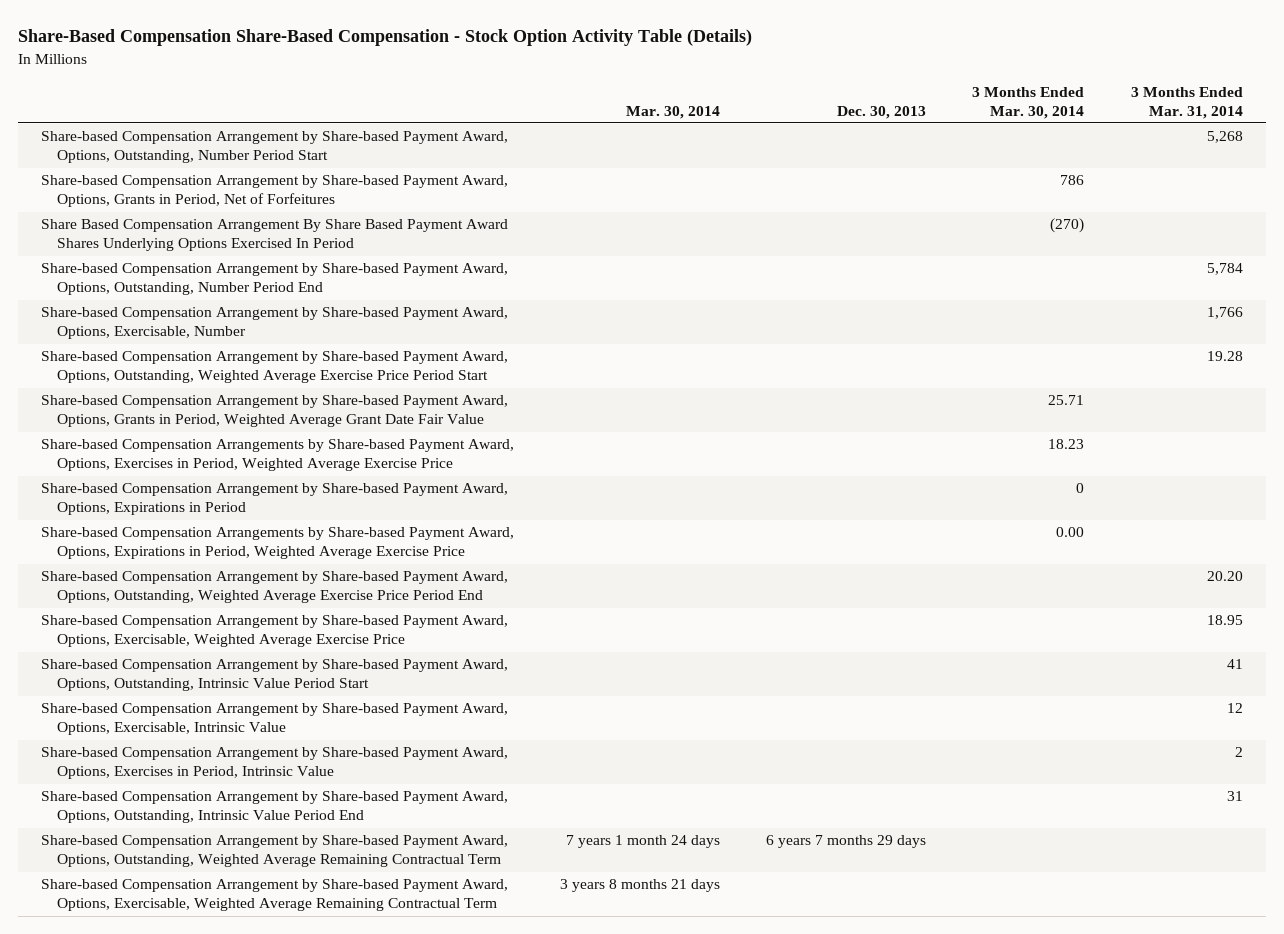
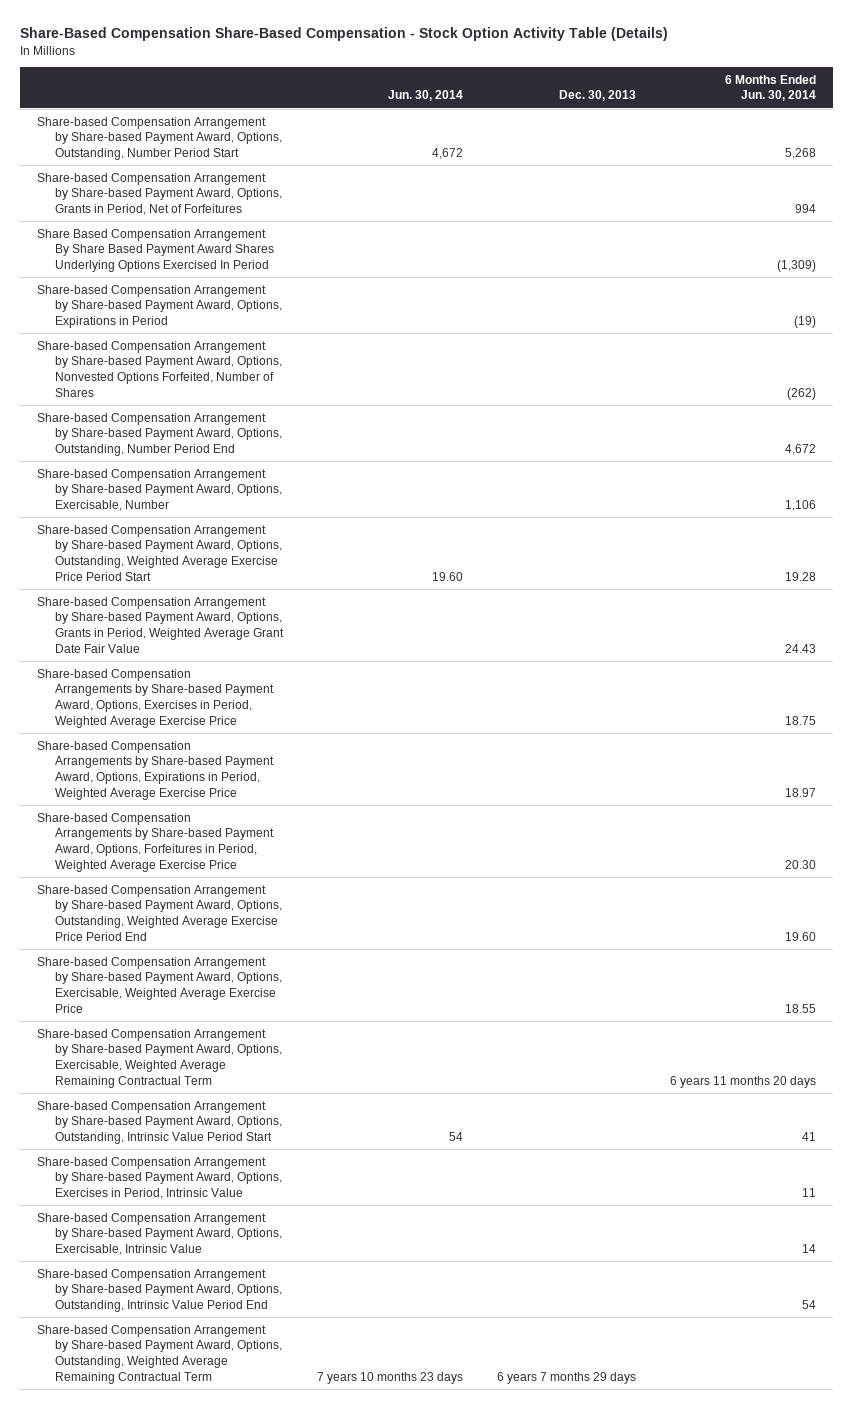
[626,105,721,119] Mar. 30, 2014 -> none
[972,86,1085,119] 3 Months Ended Mar. 30, 2014 -> none
[1130,86,1243,119] 3 Months Ended Mar. 31, 2014 -> none
none -> [387,90,463,102] Jun. 30, 2014
none -> [724,74,816,102] 6 Months Ended Jun. 30, 2014
[41,483,509,516] Share-based Compensation Arrangement by Share-based Payment Award, Options, Expirations in Period -> [36,284,282,329] Share-based Compensation Arrangement by Share-based Payment Award, Options, Expirations in Period
none -> [36,340,282,397] Share-based Compensation Arrangement by Share-based Payment Award, Options, Nonvested Options Forfeited, Number of Shares
none -> [36,812,274,872] Share-based Compensation Arrangements by Share-based Payment Award, Options, Forfeitures in Period, Weighted Average Exercise Price
[41,879,509,912] Share-based Compensation Arrangement by Share-based Payment Award, Options, Exercisable, Weighted Average Remaining Contractual Term -> [36,1028,282,1088] Share-based Compensation Arrangement by Share-based Payment Award, Options, Exercisable, Weighted Average Remaining Contractual Term
[41,703,509,736] Share-based Compensation Arrangement by Share-based Payment Award, Options, Exercisable, Intrinsic Value -> [36,1212,282,1256] Share-based Compensation Arrangement by Share-based Payment Award, Options, Exercisable, Intrinsic Value

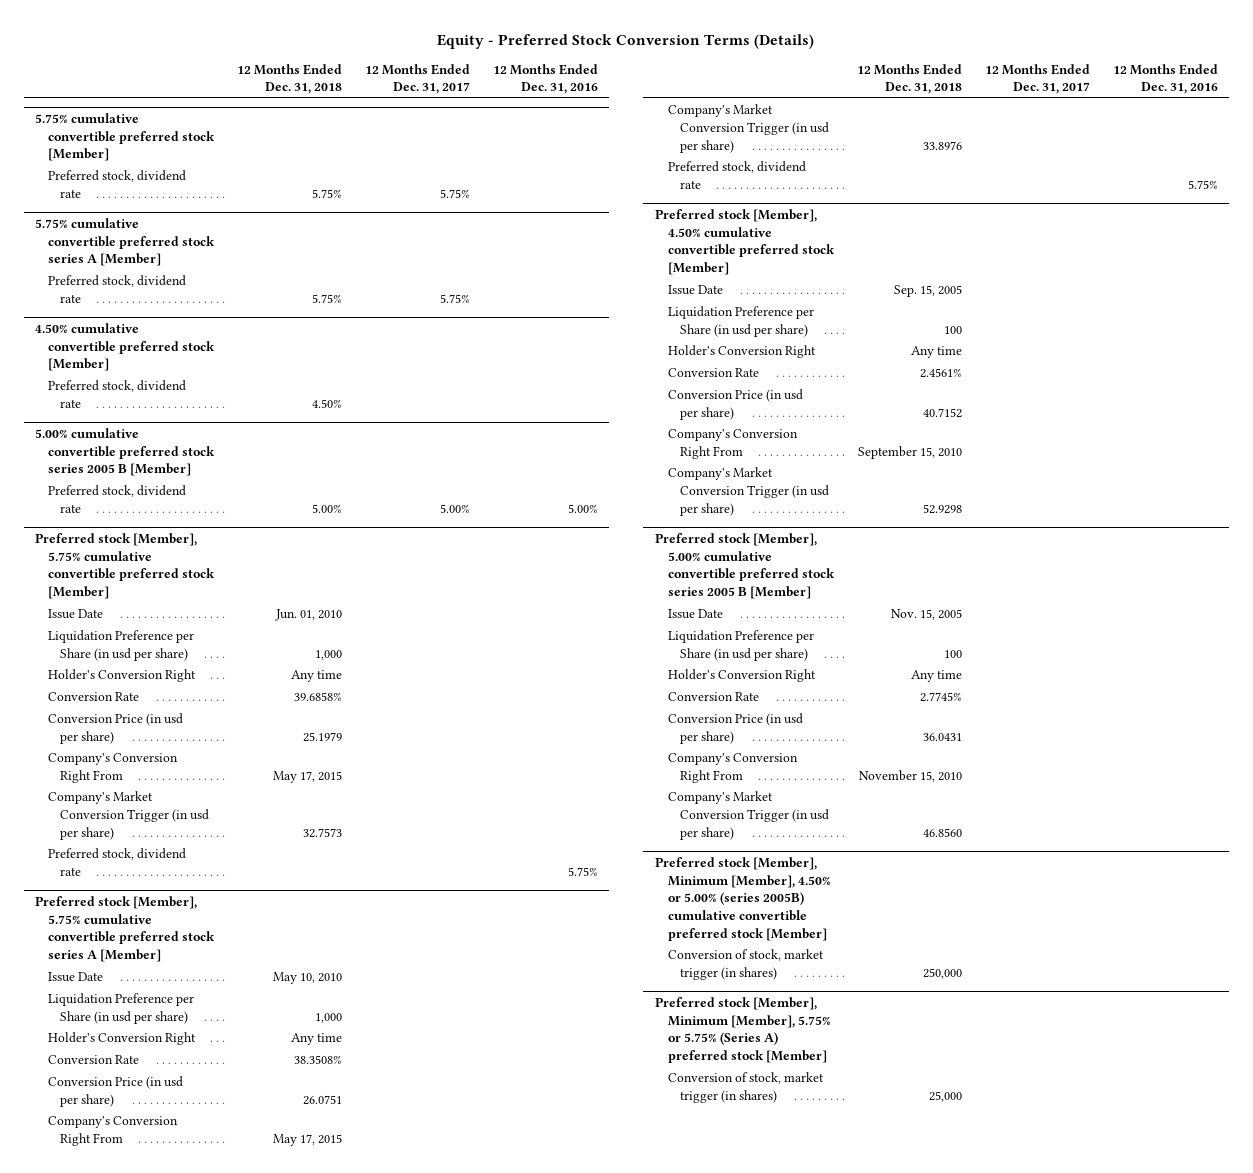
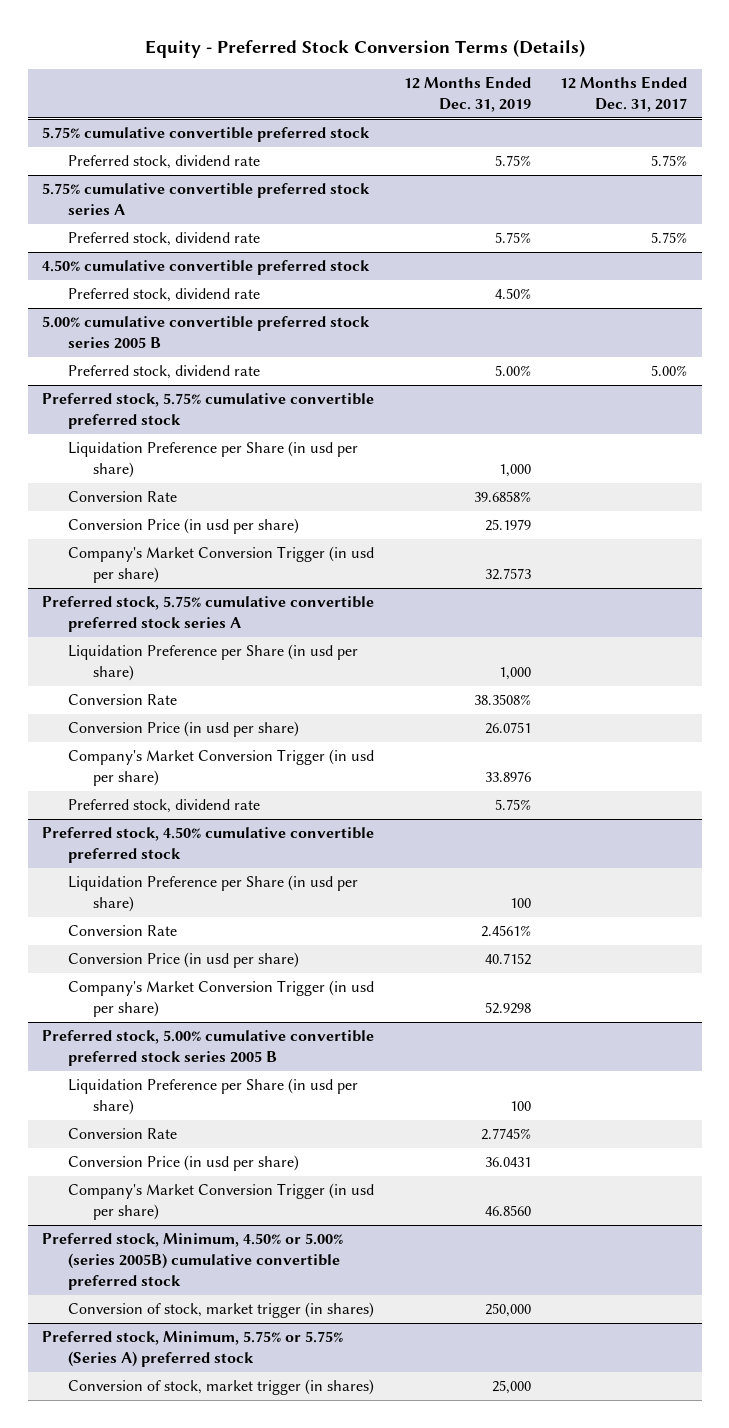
[236,63,342,95] 12 Months Ended Dec. 31, 2018 -> none
[492,63,598,95] 12 Months Ended Dec. 31, 2016 -> none
none -> [403,75,531,112] 12 Months Ended Dec. 31, 2019
[35,113,215,162] 5.75% cumulative convertible preferred stock [Member] -> [42,127,371,143] 5.75% cumulative convertible preferred stock
[35,218,215,267] 5.75% cumulative convertible preferred stock series A [Member] -> [42,183,371,216] 5.75% cumulative convertible preferred stock series A
[35,323,215,372] 4.50% cumulative convertible preferred stock [Member] -> [42,260,371,276] 4.50% cumulative convertible preferred stock
[35,428,215,477] 5.00% cumulative convertible preferred stock series 2005 B [Member] -> [42,316,371,350] 5.00% cumulative convertible preferred stock series 2005 B
[47,609,103,620] Issue Date -> none
[35,533,215,600] Preferred stock [Member], 5.75% cumulative convertible preferred stock [Member] -> [42,393,375,430] Preferred stock, 5.75% cumulative convertible preferred stock
[47,669,196,683] Holder's Conversion Right -> none
[47,753,178,783] Company's Conversion Right From -> none
[47,848,186,876] Preferred stock, dividend rate -> none
[47,972,103,983] Issue Date -> none
[35,896,215,963] Preferred stock [Member], 5.75% cumulative convertible preferred stock series A [Member] -> [42,596,375,633] Preferred stock, 5.75% cumulative convertible preferred stock series A
[47,1032,196,1046] Holder's Conversion Right -> none
[47,1116,178,1146] Company's Conversion Right From -> none
[667,285,723,296] Issue Date -> none
[654,209,835,276] Preferred stock [Member], 4.50% cumulative convertible preferred stock [Member] -> [42,827,375,864] Preferred stock, 4.50% cumulative convertible preferred stock
[667,345,816,359] Holder's Conversion Right -> none
[667,429,798,459] Company's Conversion Right From -> none
[667,609,723,620] Issue Date -> none
[654,533,835,600] Preferred stock [Member], 5.00% cumulative convertible preferred stock series 2005 B [Member] -> [42,1030,375,1067] Preferred stock, 5.00% cumulative convertible preferred stock series 2005 B
[667,669,816,683] Holder's Conversion Right -> none
[667,753,798,783] Company's Conversion Right From -> none
[654,857,831,941] Preferred stock [Member], Minimum [Member], 4.50% or 5.00% (series 2005B) cumulative convertible preferred stock [Member] -> [42,1233,344,1290] Preferred stock, Minimum, 4.50% or 5.00% (series 2005B) cumulative convertible preferred stock
[654,997,831,1064] Preferred stock [Member], Minimum [Member], 5.75% or 5.75% (Series A) preferred stock [Member] -> [42,1331,344,1368] Preferred stock, Minimum, 5.75% or 5.75% (Series A) preferred stock

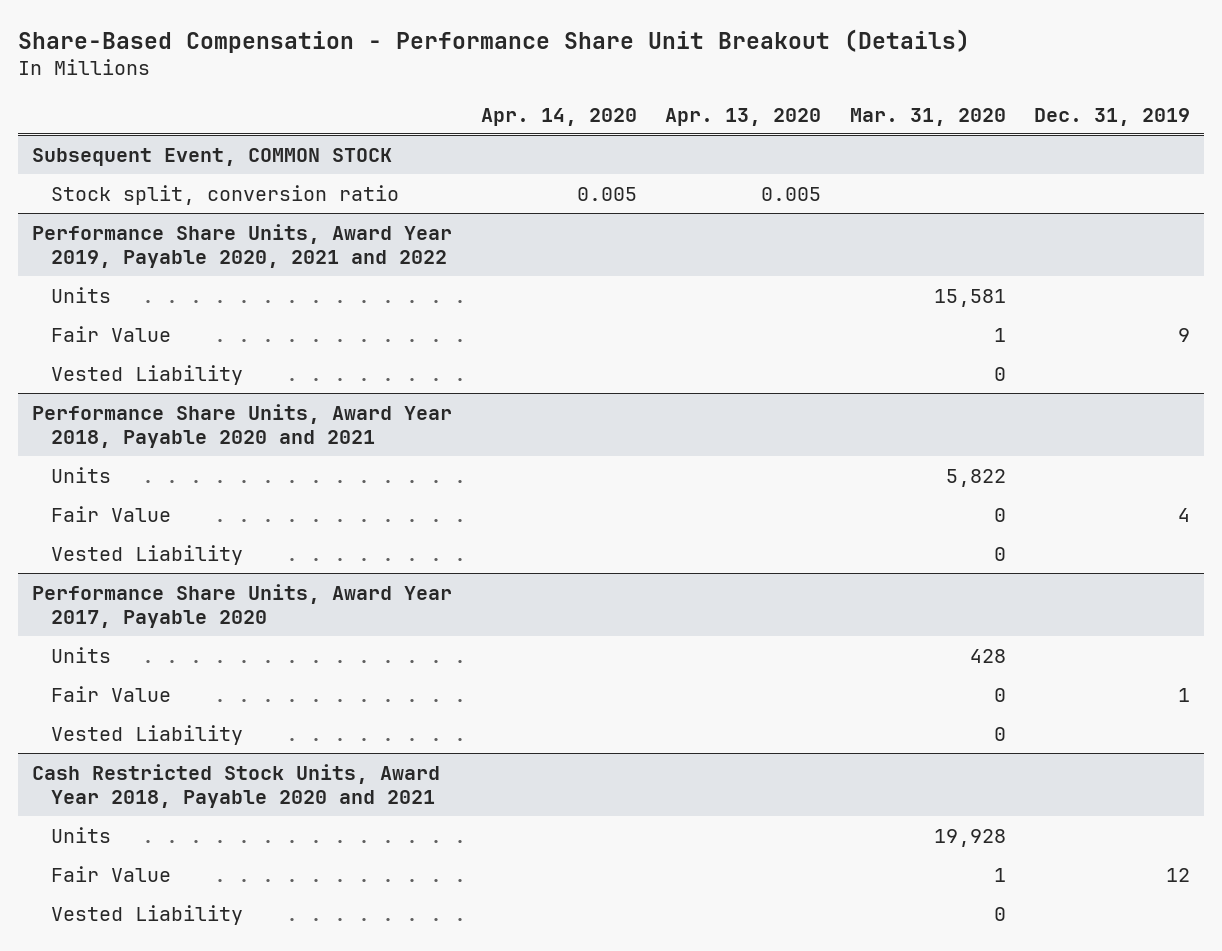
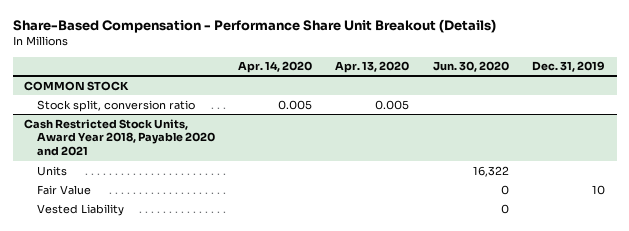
[849,107,1006,126] Mar. 31, 2020 -> none
none -> [432,61,509,73] Jun. 30, 2020
[32,147,393,166] Subsequent Event, COMMON STOCK -> [24,80,130,91] COMMON STOCK
[32,223,453,268] Performance Share Units, Award Year 2019, Payable 2020, 2021 and 2022 -> none
[50,286,111,303] Units -> none
[50,325,171,342] Fair Value -> none
[50,364,243,385] Vested Liability -> none
[32,403,453,448] Performance Share Units, Award Year 2018, Payable 2020 and 2021 -> none
[50,466,111,483] Units -> none
[50,505,171,522] Fair Value -> none
[50,544,243,565] Vested Liability -> none
[32,583,453,628] Performance Share Units, Award Year 2017, Payable 2020 -> none
[50,646,111,663] Units -> none
[50,685,171,702] Fair Value -> none
[50,724,243,745] Vested Liability -> none
[1166,867,1191,882] 12 -> [592,184,606,195] 10

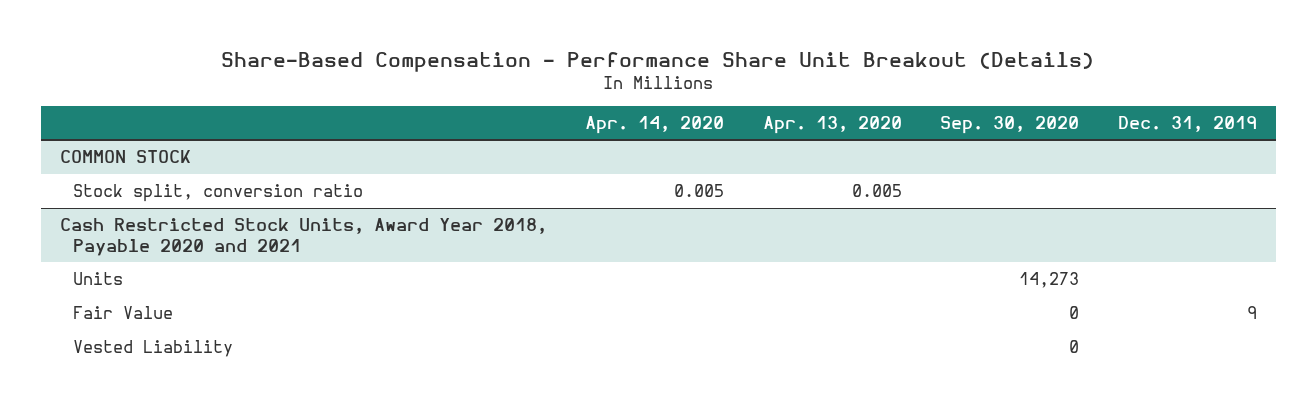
[432,61,509,73] Jun. 30, 2020 -> none
none -> [940,115,1080,134] Sep. 30, 2020
[592,184,606,195] 10 -> [1246,306,1257,320] 9

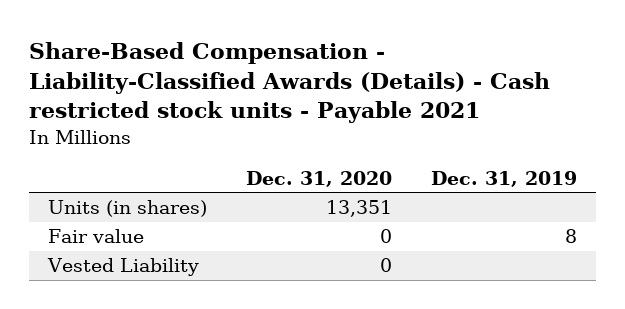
[221,51,1095,72] Share-Based Compensation - Performance Share Unit Breakout (Details) -> [29,41,551,124] Share-Based Compensation - Liability-Classified Awards (Details) - Cash restricted stock units - Payable 2021
[585,115,725,134] Apr. 14, 2020 -> none
[762,115,902,134] Apr. 13, 2020 -> none
[940,115,1080,134] Sep. 30, 2020 -> none
none -> [245,170,392,187] Dec. 31, 2020
[59,150,191,164] COMMON STOCK -> none
[72,184,363,203] Stock split, conversion ratio -> none
[59,218,547,256] Cash Restricted Stock Units, Award Year 2018, Payable 2020 and 2021 -> none
[72,272,123,286] Units -> none
[72,306,173,320] Fair Value -> none
[72,340,233,358] Vested Liability -> none
none -> [48,200,208,218] Units (in shares)
none -> [48,229,145,244] Fair value
none -> [47,258,200,277] Vested Liability

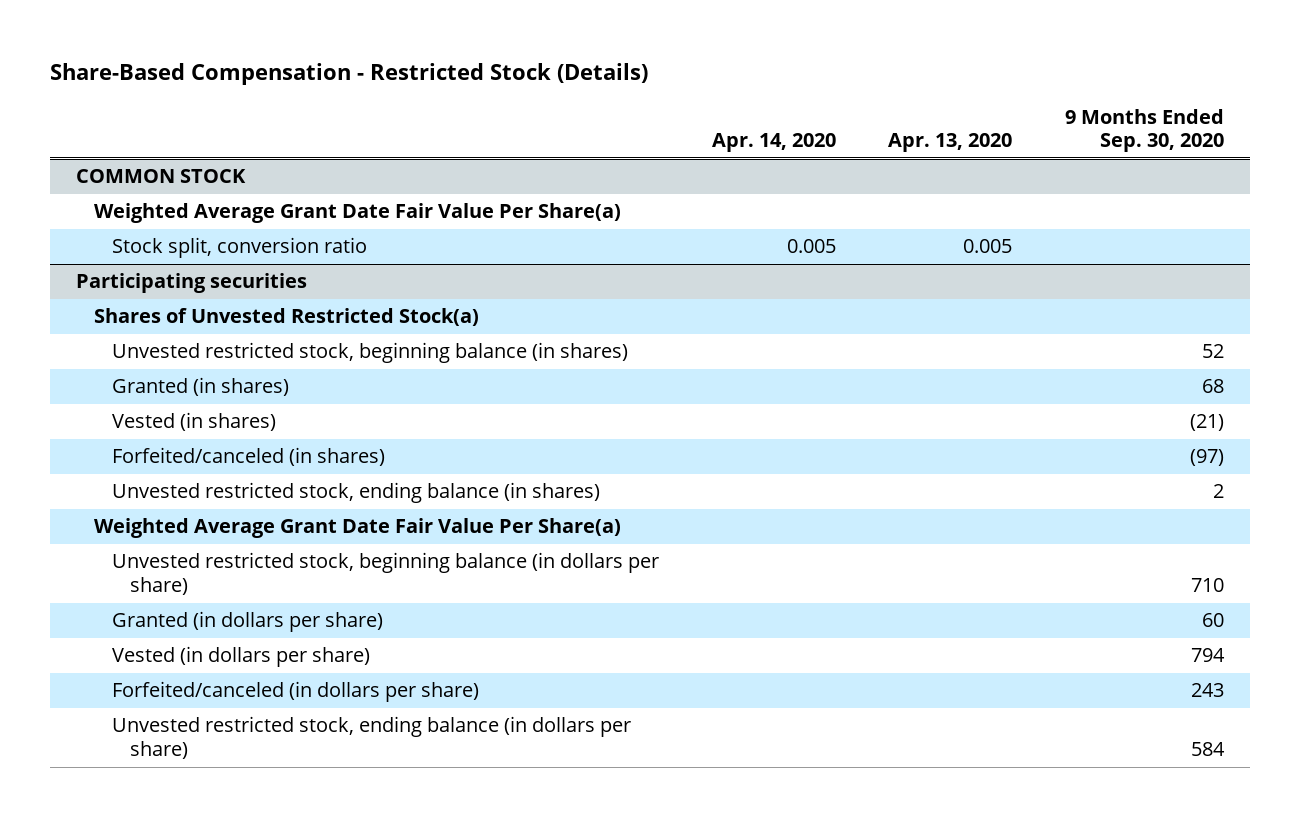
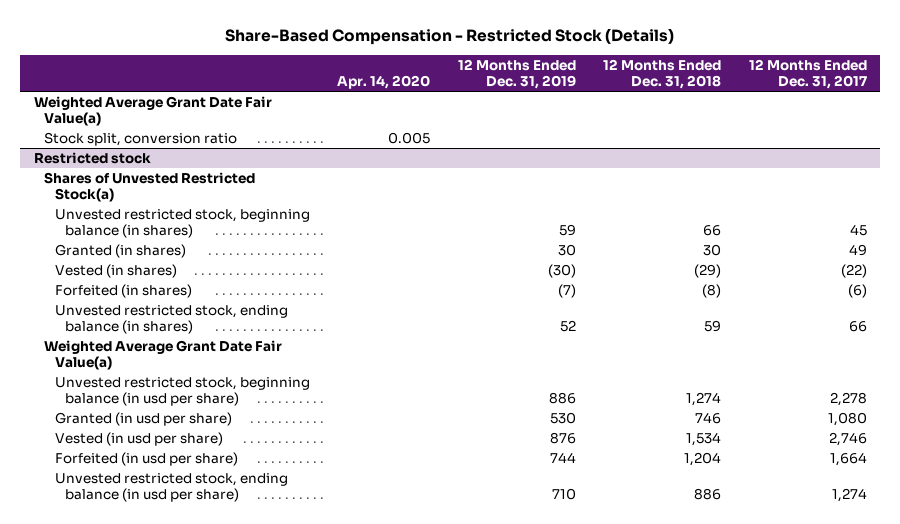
[888,133,1013,153] Apr. 13, 2020 -> none
[1064,108,1224,153] 9 Months Ended Sep. 30, 2020 -> none
none -> [457,59,576,90] 12 Months Ended Dec. 31, 2019
none -> [603,59,722,90] 12 Months Ended Dec. 31, 2018
none -> [748,59,867,90] 12 Months Ended Dec. 31, 2017
[76,169,247,184] COMMON STOCK -> none
[94,203,622,224] Weighted Average Grant Date Fair Value Per Share(a) -> [33,96,272,127] Weighted Average Grant Date Fair Value(a)
[76,273,308,294] Participating securities -> [33,152,151,165] Restricted stock
[112,447,386,467] Forfeited/canceled (in shares) -> [54,284,192,299] Forfeited (in shares)
[94,518,622,539] Weighted Average Grant Date Fair Value Per Share(a) -> [44,340,283,371] Weighted Average Grant Date Fair Value(a)
[112,552,660,595] Unvested restricted stock, beginning balance (in dollars per share) -> [54,377,310,407] Unvested restricted stock, beginning balance (in usd per share)
[112,611,384,633] Granted (in dollars per share) -> [54,412,232,427] Granted (in usd per share)
[112,646,371,668] Vested (in dollars per share) -> [54,432,223,447] Vested (in usd per share)
[112,681,480,703] Forfeited/canceled (in dollars per share) -> [54,452,238,467] Forfeited (in usd per share)
[112,716,632,759] Unvested restricted stock, ending balance (in dollars per share) -> [54,473,288,503] Unvested restricted stock, ending balance (in usd per share)

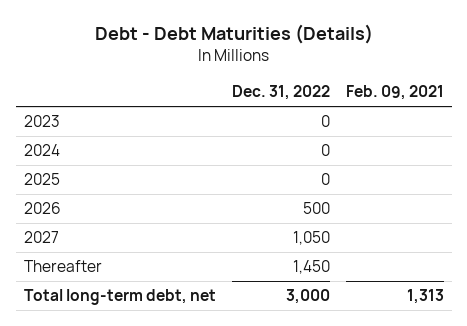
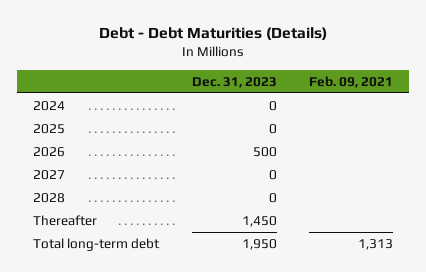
[231,85,330,101] Dec. 31, 2022 -> none
none -> [191,76,277,88] Dec. 31, 2023
[23,115,60,128] 2023 -> none
none -> [33,193,66,204] 2028
[23,289,216,306] Total long-term debt, net -> [33,238,161,252] Total long-term debt

